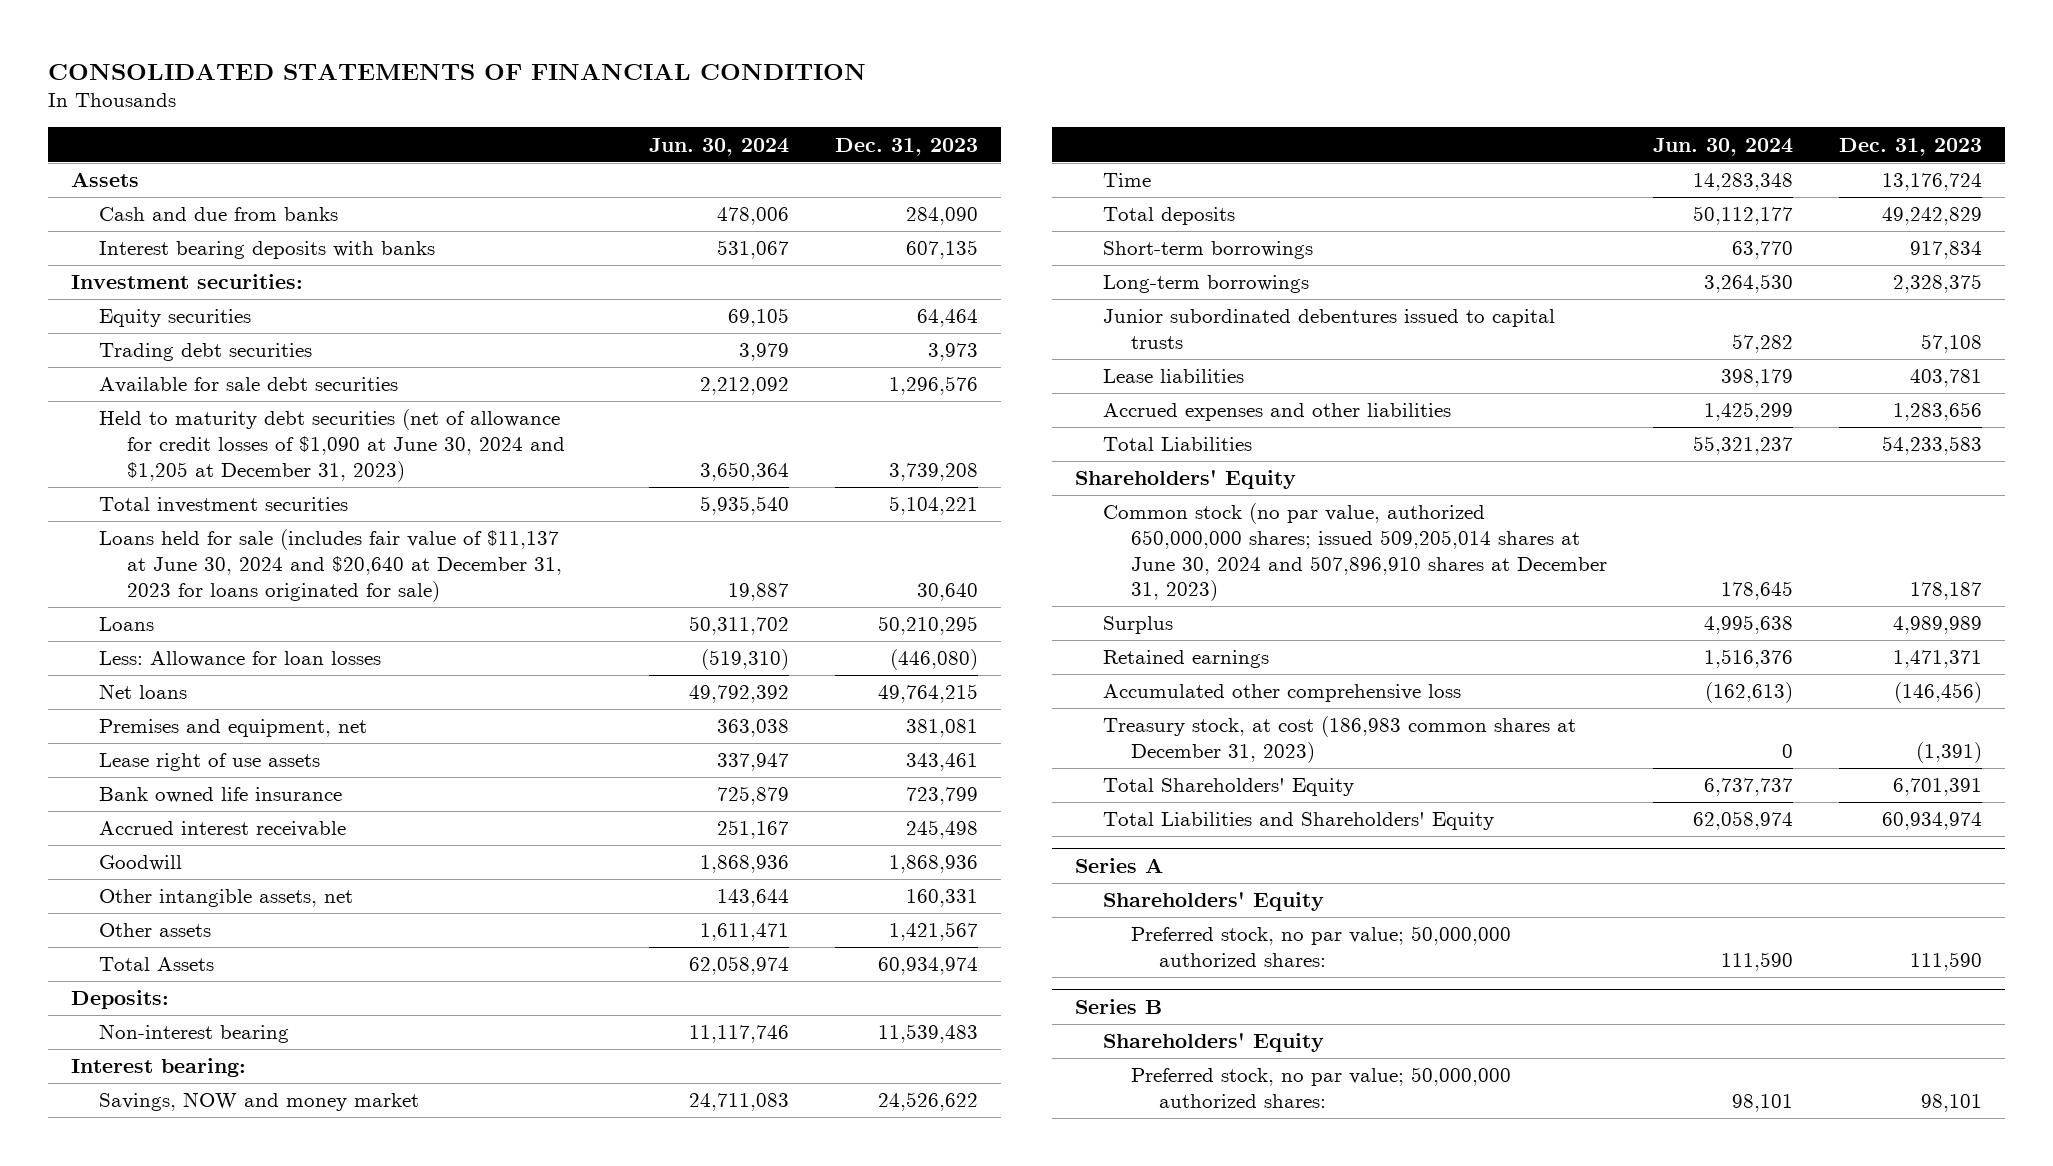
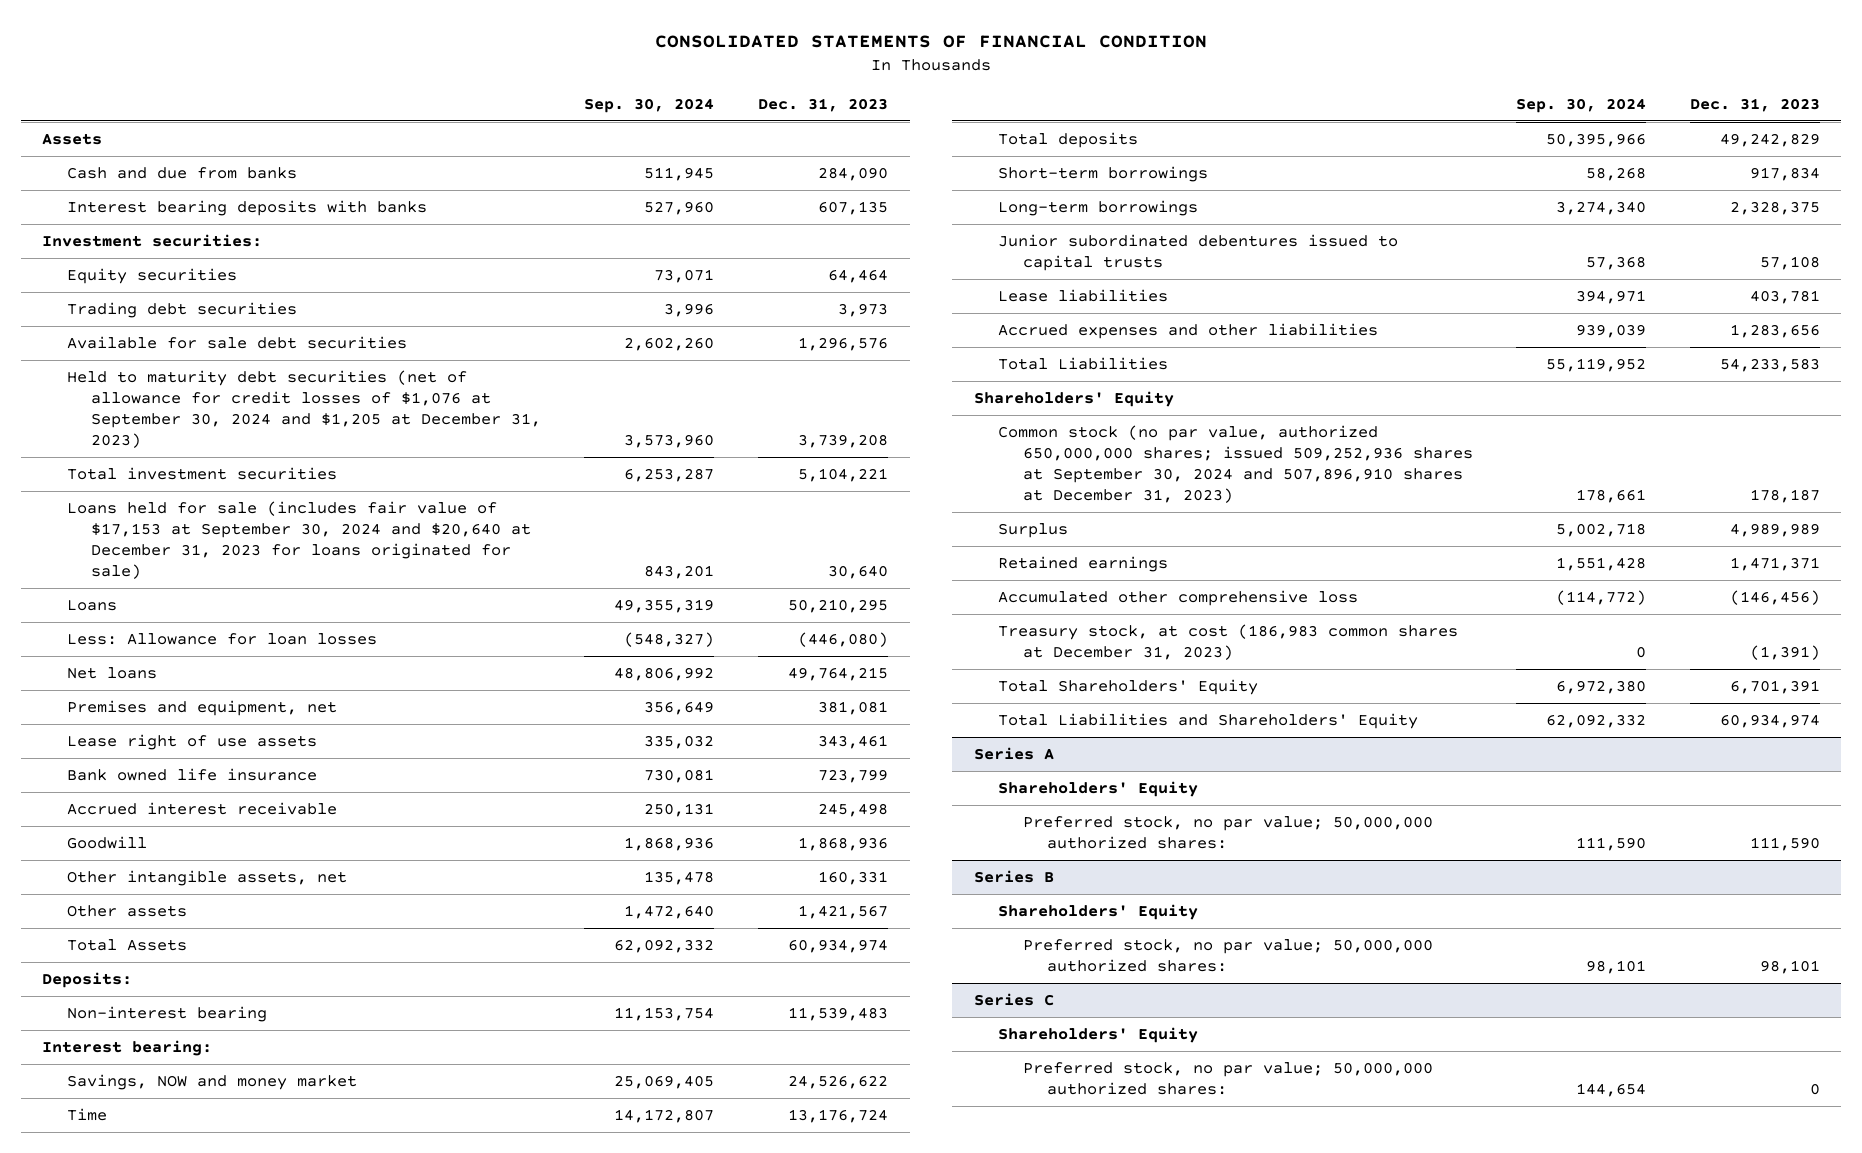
[648,137,789,156] Jun. 30, 2024 -> none
none -> [584,97,715,113] Sep. 30, 2024
[98,409,566,482] Held to maturity debt securities (net of allowance for credit losses of $1,090 at June 30, 2024 and $1,205 at December 31, 2023) -> [66,369,541,449] Held to maturity debt securities (net of allowance for credit losses of $1,076 at September 30, 2024 and $1,205 at December 31, 2023)
[98,529,563,602] Loans held for sale (includes fair value of $11,137 at June 30, 2024 and $20,640 at December 31, 2023 for loans originated for sale) -> [66,500,531,580] Loans held for sale (includes fair value of $17,153 at September 30, 2024 and $20,640 at December 31, 2023 for loans originated for sale)
[1102,503,1607,602] Common stock (no par value, authorized 650,000,000 shares; issued 509,205,014 shares at June 30, 2024 and 507,896,910 shares at December 31, 2023) -> [998,424,1473,504] Common stock (no par value, authorized 650,000,000 shares; issued 509,252,936 shares at September 30, 2024 and 507,896,910 shares at December 31, 2023)
none -> [974,992,1055,1006] Series C
none -> [998,1026,1199,1043] Shareholders' Equity
none -> [1022,1061,1433,1095] Preferred stock, no par value; 50,000,000 authorized shares:

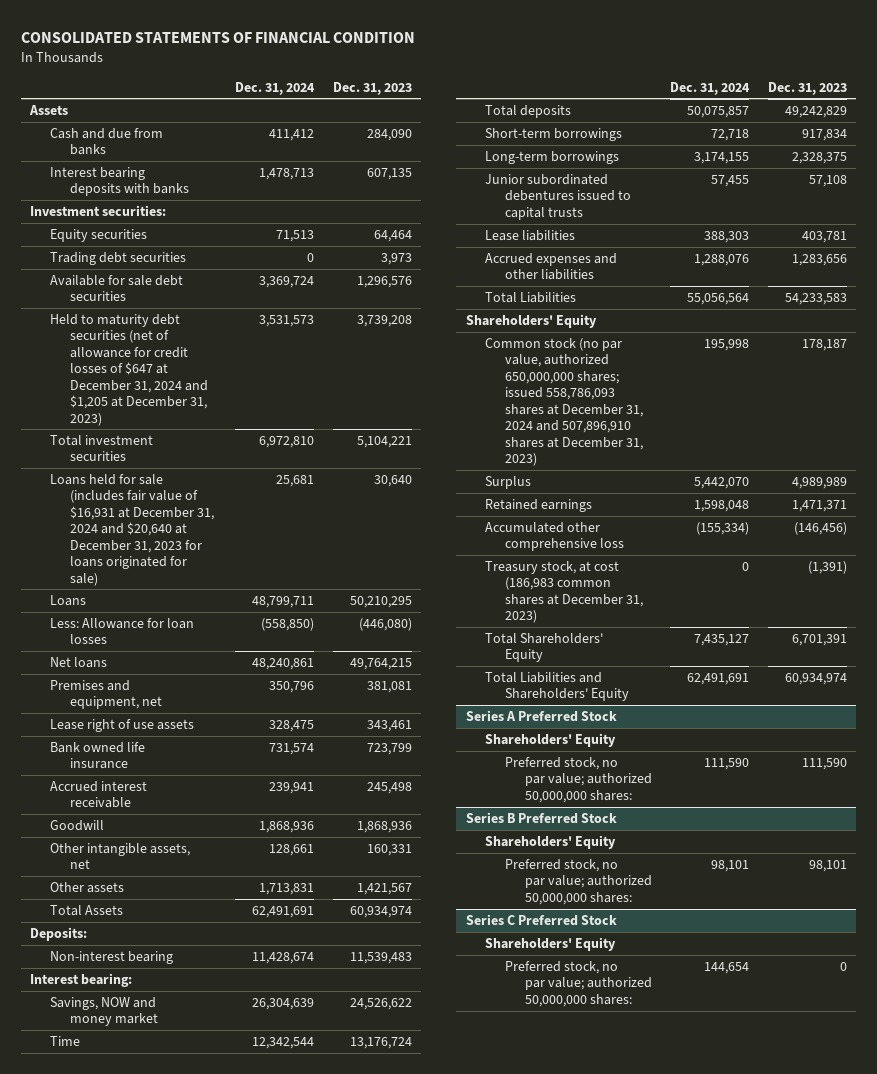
[584,97,715,113] Sep. 30, 2024 -> none
none -> [235,81,316,95] Dec. 31, 2024
[66,369,541,449] Held to maturity debt securities (net of allowance for credit losses of $1,076 at September 30, 2024 and $1,205 at December 31, 2023) -> [50,313,208,426] Held to maturity debt securities (net of allowance for credit losses of $647 at December 31, 2024 and $1,205 at December 31, 2023)
[66,500,531,580] Loans held for sale (includes fair value of $17,153 at September 30, 2024 and $20,640 at December 31, 2023 for loans originated for sale) -> [50,473,214,586] Loans held for sale (includes fair value of $16,931 at December 31, 2024 and $20,640 at December 31, 2023 for loans originated for sale)
[998,424,1473,504] Common stock (no par value, authorized 650,000,000 shares; issued 509,252,936 shares at September 30, 2024 and 507,896,910 shares at December 31, 2023) -> [485,337,644,467] Common stock (no par value, authorized 650,000,000 shares; issued 558,786,093 shares at December 31, 2024 and 507,896,910 shares at December 31, 2023)
[974,746,1055,760] Series A -> [465,709,617,722] Series A Preferred Stock
[1022,815,1433,849] Preferred stock, no par value; 50,000,000 authorized shares: -> [505,756,652,803] Preferred stock, no par value; authorized 50,000,000 shares:
[974,869,1055,883] Series B -> [465,811,617,824] Series B Preferred Stock
[1022,938,1433,972] Preferred stock, no par value; 50,000,000 authorized shares: -> [505,858,652,905] Preferred stock, no par value; authorized 50,000,000 shares:
[974,992,1055,1006] Series C -> [465,913,617,926] Series C Preferred Stock
[1022,1061,1433,1095] Preferred stock, no par value; 50,000,000 authorized shares: -> [505,960,652,1007] Preferred stock, no par value; authorized 50,000,000 shares:

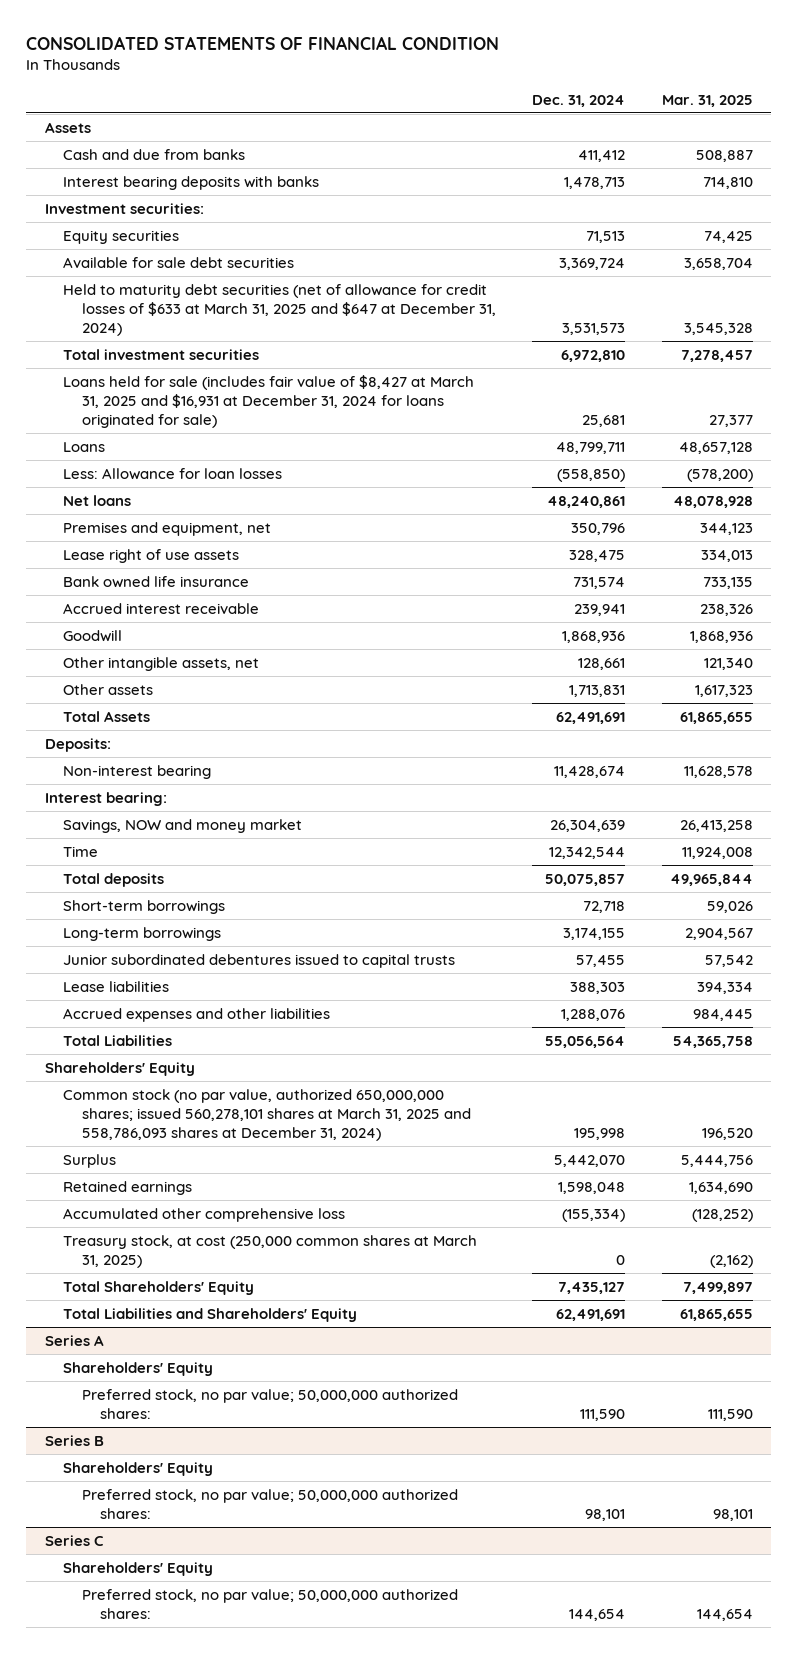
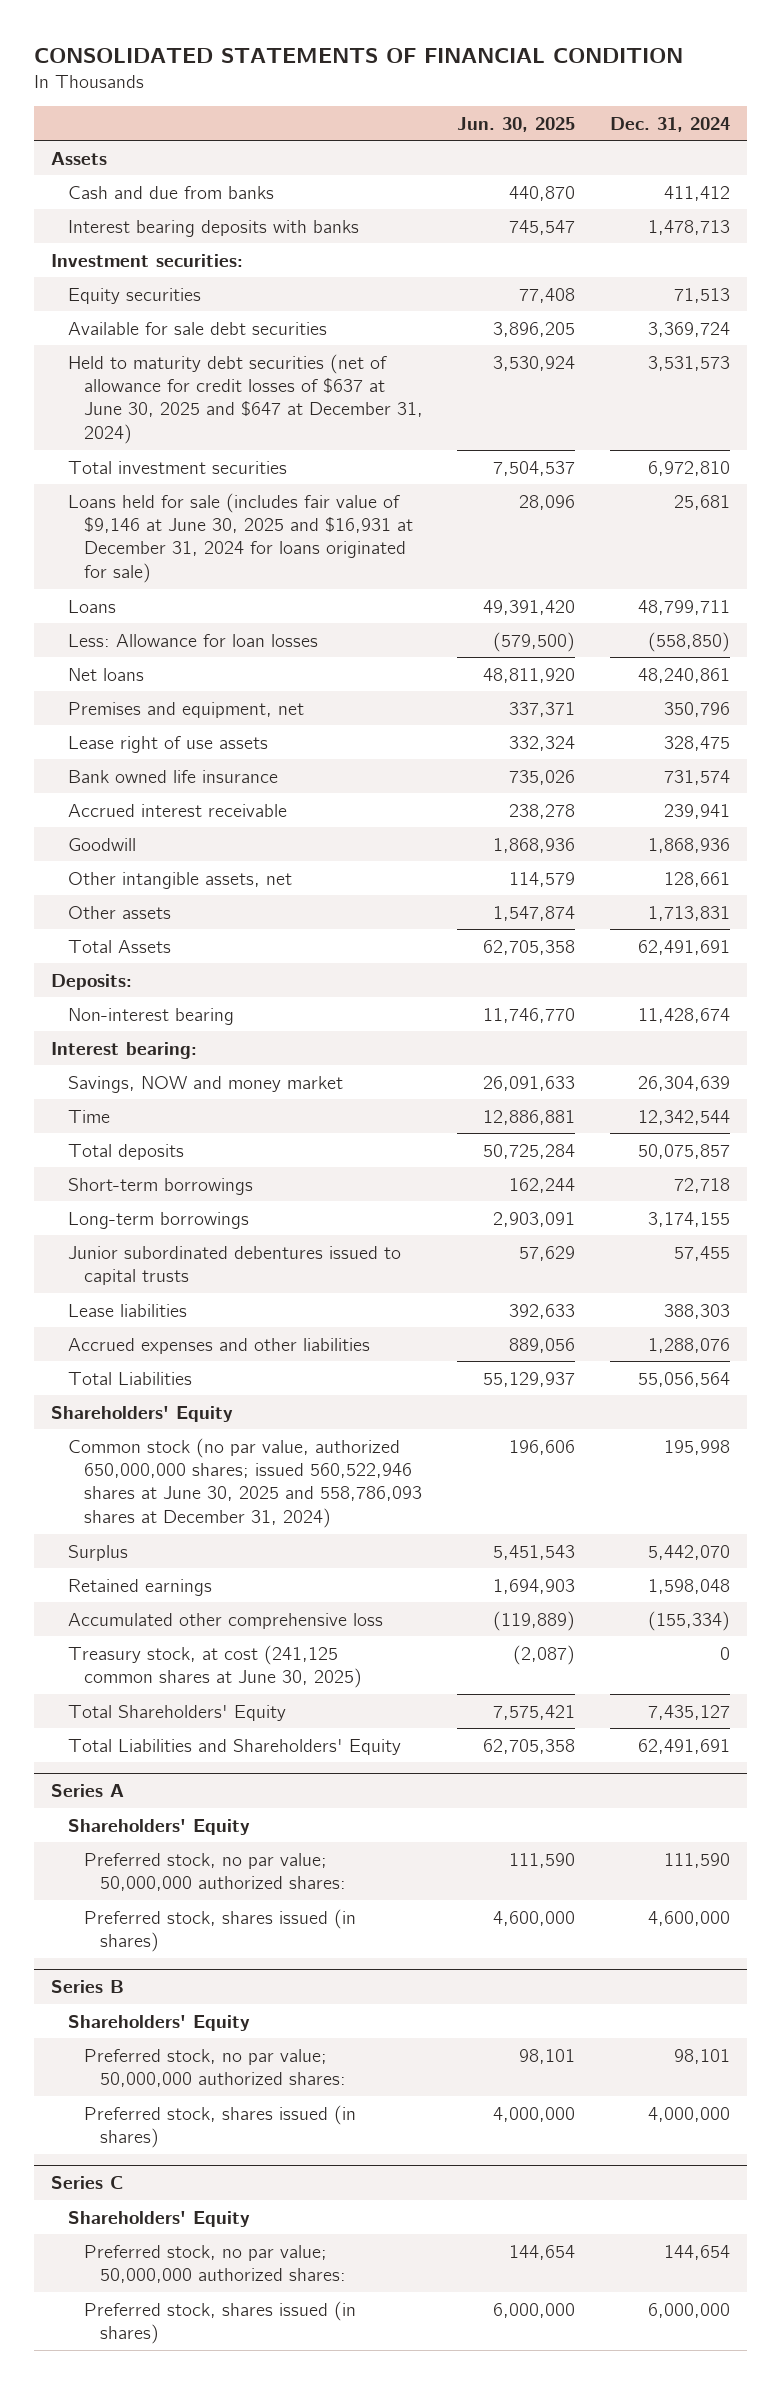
[661,94,753,107] Mar. 31, 2025 -> none
none -> [457,116,576,132] Jun. 30, 2025
[63,284,496,337] Held to maturity debt securities (net of allowance for credit losses of $633 at March 31, 2025 and $647 at December 31, 2024) -> [67,353,423,444] Held to maturity debt securities (net of allowance for credit losses of $637 at June 30, 2025 and $647 at December 31, 2024)
[63,375,475,429] Loans held for sale (includes fair value of $8,427 at March 31, 2025 and $16,931 at December 31, 2024 for loans originated for sale) -> [67,492,413,583] Loans held for sale (includes fair value of $9,146 at June 30, 2025 and $16,931 at December 31, 2024 for loans originated for sale)
[63,1089,471,1142] Common stock (no par value, authorized 650,000,000 shares; issued 560,278,101 shares at March 31, 2025 and 558,786,093 shares at December 31, 2024) -> [67,1437,422,1528] Common stock (no par value, authorized 650,000,000 shares; issued 560,522,946 shares at June 30, 2025 and 558,786,093 shares at December 31, 2024)
[63,1235,478,1269] Treasury stock, at cost (250,000 common shares at March 31, 2025) -> [67,1644,362,1688] Treasury stock, at cost (241,125 common shares at June 30, 2025)
none -> [83,1908,356,1952] Preferred stock, shares issued (in shares)
none -> [83,2104,356,2148] Preferred stock, shares issued (in shares)
none -> [83,2300,356,2344] Preferred stock, shares issued (in shares)

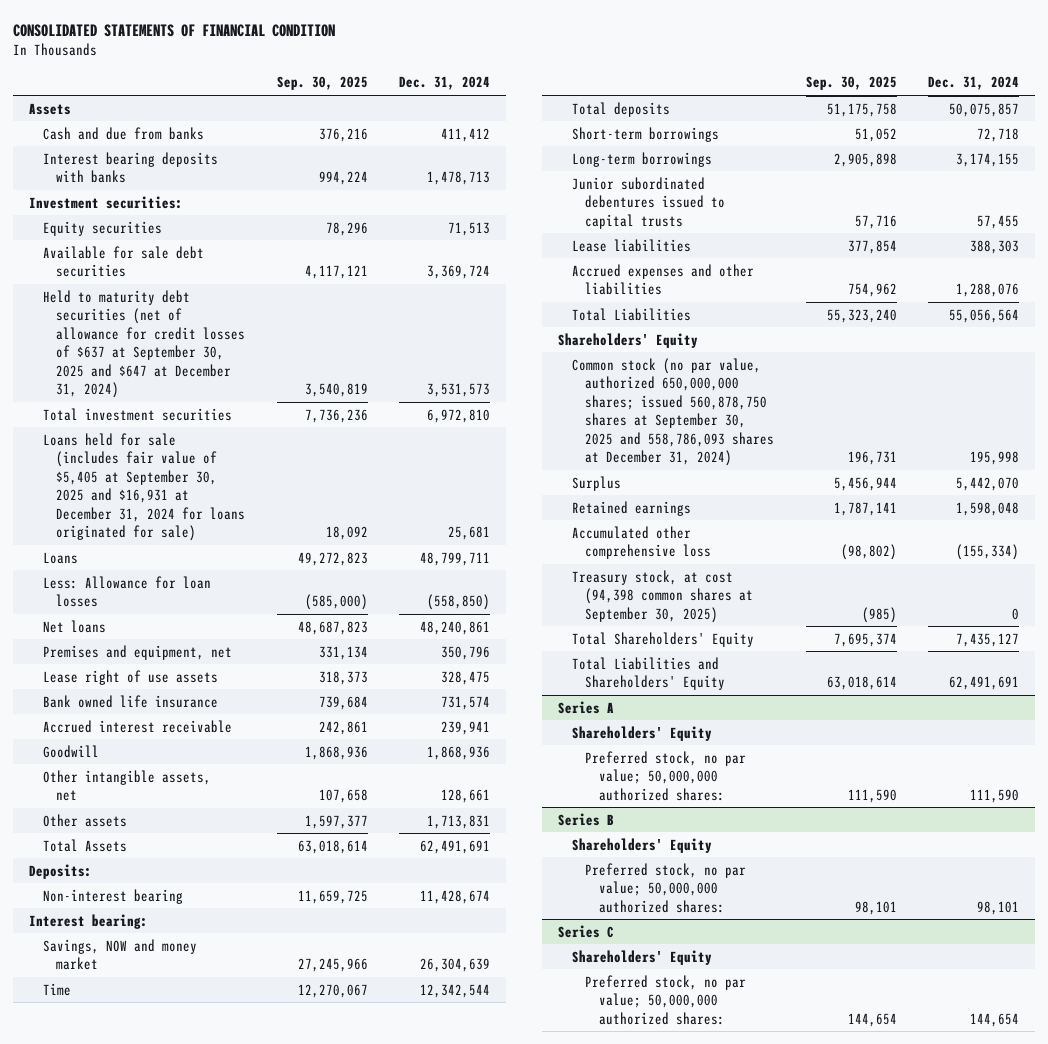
[457,116,576,132] Jun. 30, 2025 -> none
none -> [276,76,368,91] Sep. 30, 2025
[67,353,423,444] Held to maturity debt securities (net of allowance for credit losses of $637 at June 30, 2025 and $647 at December 31, 2024) -> [42,289,246,399] Held to maturity debt securities (net of allowance for credit losses of $637 at September 30, 2025 and $647 at December 31, 2024)
[67,492,413,583] Loans held for sale (includes fair value of $9,146 at June 30, 2025 and $16,931 at December 31, 2024 for loans originated for sale) -> [42,432,246,542] Loans held for sale (includes fair value of $5,405 at September 30, 2025 and $16,931 at December 31, 2024 for loans originated for sale)
[67,1437,422,1528] Common stock (no par value, authorized 650,000,000 shares; issued 560,522,946 shares at June 30, 2025 and 558,786,093 shares at December 31, 2024) -> [571,357,775,467] Common stock (no par value, authorized 650,000,000 shares; issued 560,878,750 shares at September 30, 2025 and 558,786,093 shares at December 31, 2024)
[67,1644,362,1688] Treasury stock, at cost (241,125 common shares at June 30, 2025) -> [571,569,754,623] Treasury stock, at cost (94,398 common shares at September 30, 2025)
[83,1908,356,1952] Preferred stock, shares issued (in shares) -> none
[83,2104,356,2148] Preferred stock, shares issued (in shares) -> none
[83,2300,356,2344] Preferred stock, shares issued (in shares) -> none

